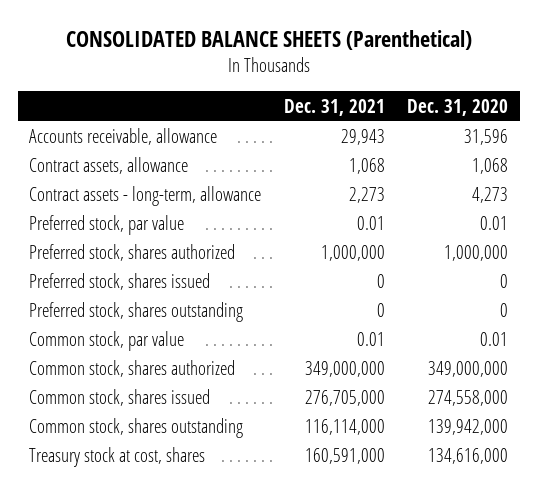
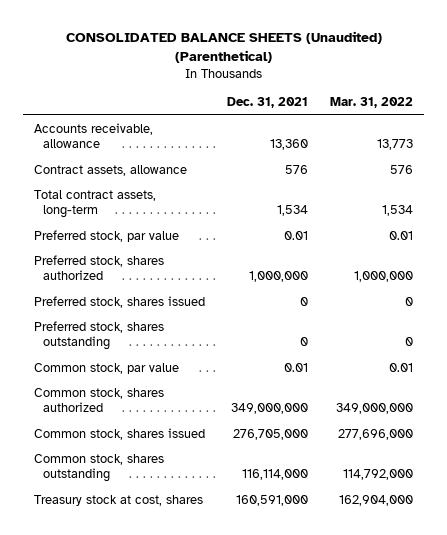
[65,30,472,51] CONSOLIDATED BALANCE SHEETS (Parenthetical) -> [65,30,382,63] CONSOLIDATED BALANCE SHEETS (Unaudited) (Parenthetical)
[407,98,509,116] Dec. 31, 2020 -> none
none -> [330,97,414,109] Mar. 31, 2022
[340,129,385,146] 29,943 -> [270,139,309,151] 13,360
[348,158,385,175] 1,068 -> [285,164,309,174] 576
[29,186,262,207] Contract assets - long-term, allowance -> [33,189,156,219] Total contract assets, long-term
[348,187,385,204] 2,273 -> [277,205,309,217] 1,534

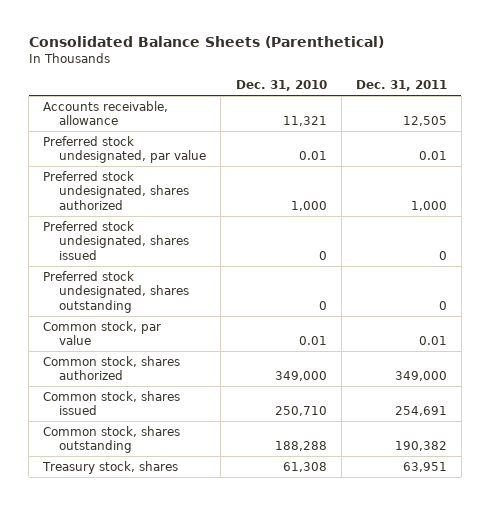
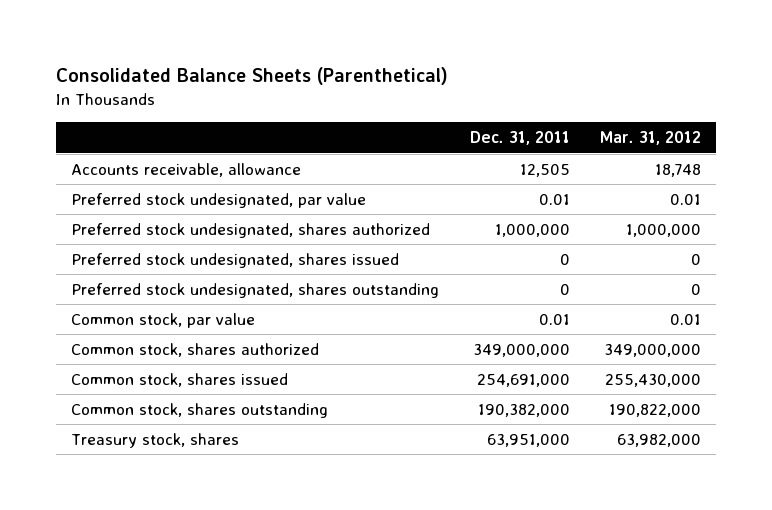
[235,80,327,92] Dec. 31, 2010 -> none
none -> [599,131,701,146] Mar. 31, 2012
[410,201,447,212] 1,000 -> [494,223,570,237] 1,000,000
[394,371,447,382] 349,000 -> [472,343,570,357] 349,000,000
[394,406,447,417] 254,691 -> [476,373,570,387] 254,691,000
[394,441,447,452] 190,382 -> [477,403,570,417] 190,382,000
[402,461,447,472] 63,951 -> [486,433,570,447] 63,951,000

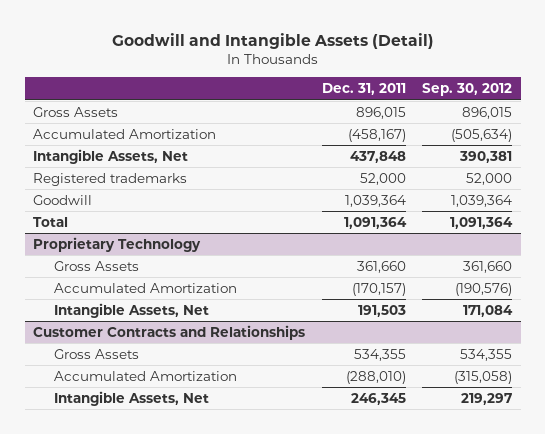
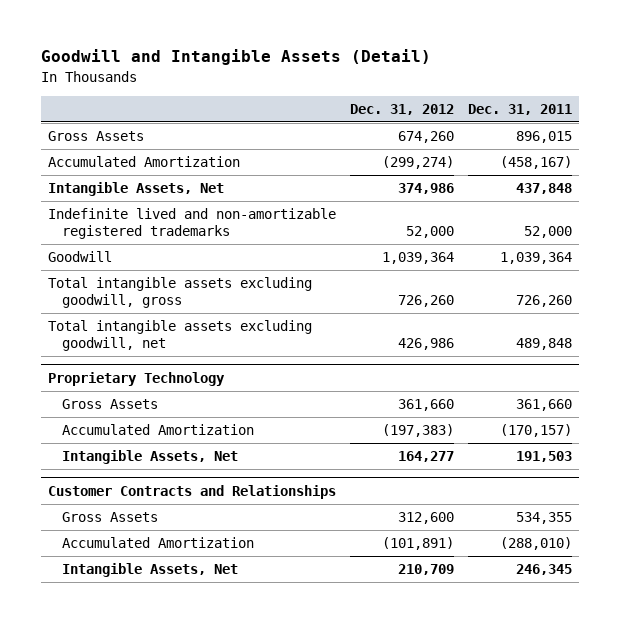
[422,83,513,97] Sep. 30, 2012 -> none
none -> [349,103,454,115] Dec. 31, 2012
[32,172,187,186] Registered trademarks -> [47,208,336,239] Indefinite lived and non-amortizable registered trademarks
[32,216,68,227] Total -> none
none -> [47,277,312,308] Total intangible assets excluding goodwill, gross
none -> [47,320,312,351] Total intangible assets excluding goodwill, net

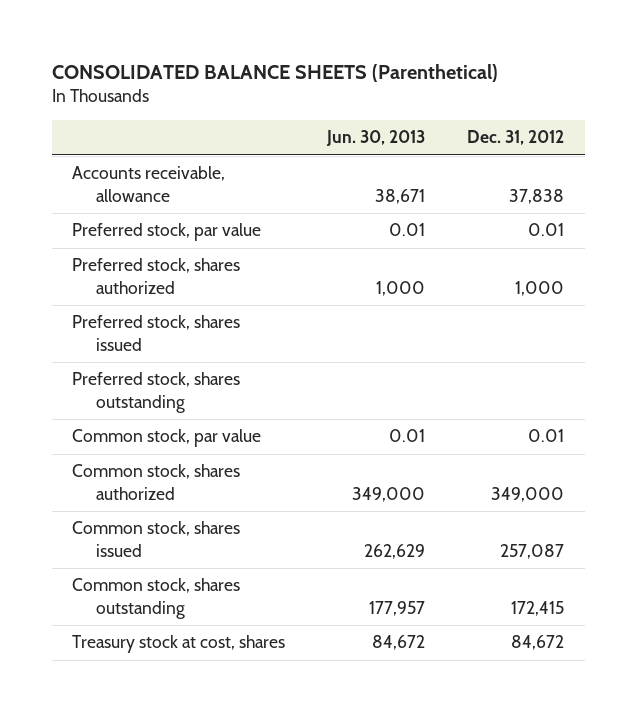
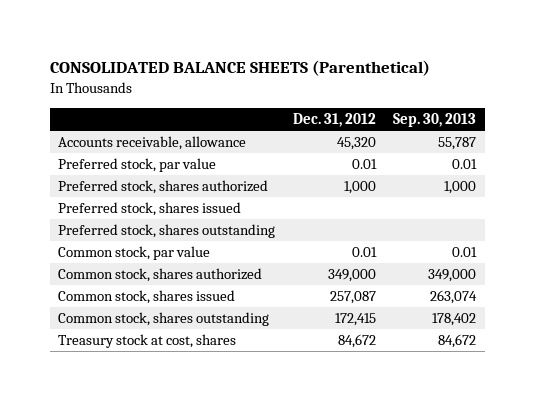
[326,130,426,147] Jun. 30, 2013 -> none
none -> [393,113,477,128] Sep. 30, 2013
[508,188,564,204] 37,838 -> [336,137,376,151] 45,320

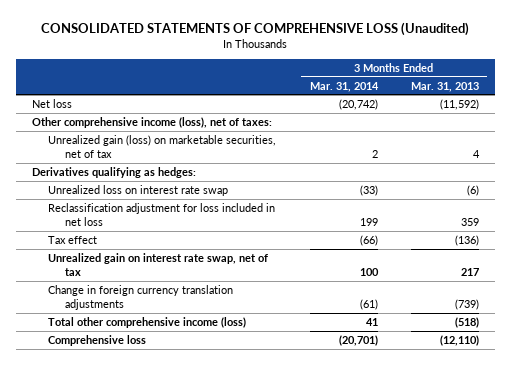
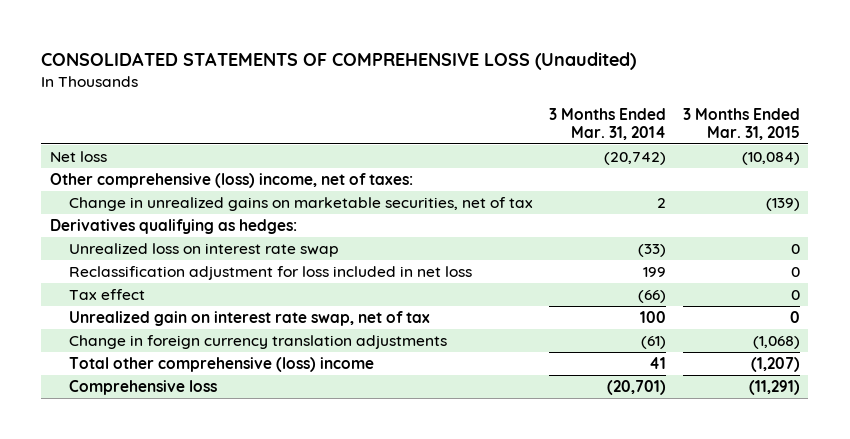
[410,81,479,92] Mar. 31, 2013 -> none
none -> [683,107,801,140] 3 Months Ended Mar. 31, 2015
[32,116,273,128] Other comprehensive income (loss), net of taxes: -> [49,172,413,188] Other comprehensive (loss) income, net of taxes:
[48,134,277,159] Unrealized gain (loss) on marketable securities, net of tax -> [68,196,533,211] Change in unrealized gains on marketable securities, net of tax
[48,316,247,328] Total other comprehensive income (loss) -> [68,356,374,372] Total other comprehensive (loss) income

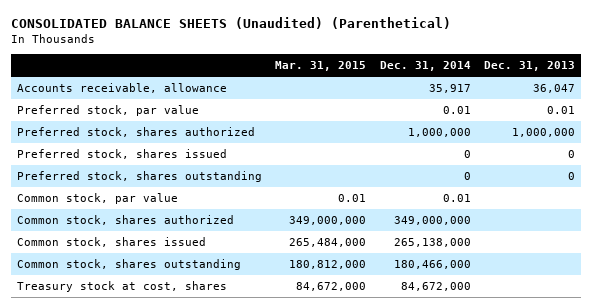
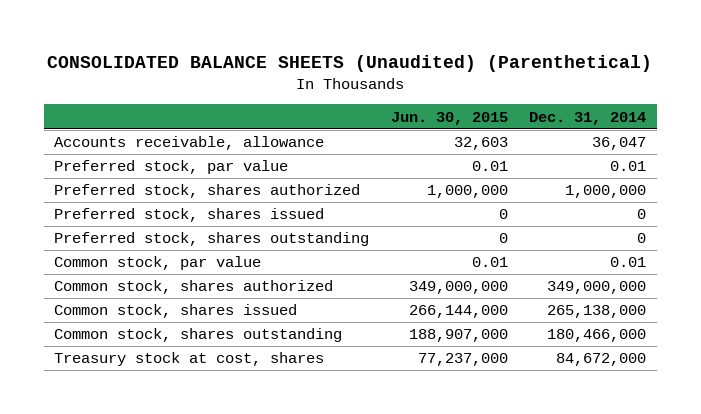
[275,61,367,72] Mar. 31, 2015 -> none
[483,61,575,72] Dec. 31, 2013 -> none
none -> [390,111,508,125] Jun. 30, 2015
[428,84,471,94] 35,917 -> [592,137,647,151] 36,047

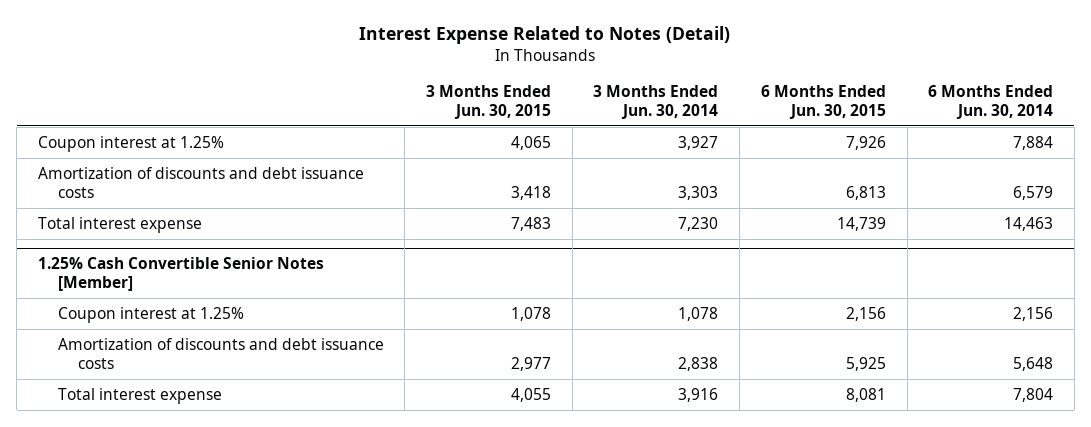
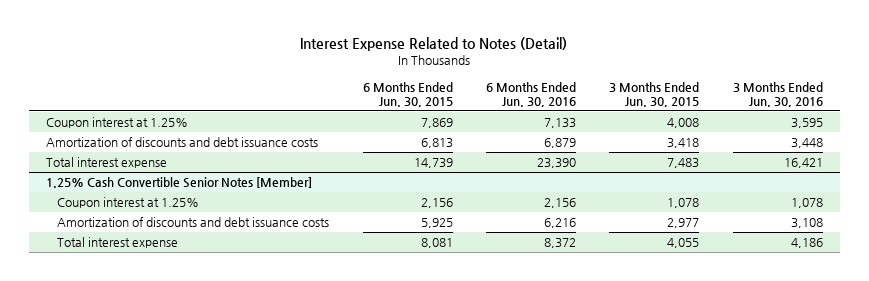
[593,85,719,119] 3 Months Ended Jun. 30, 2014 -> none
[928,85,1054,119] 6 Months Ended Jun. 30, 2014 -> none
none -> [486,81,577,108] 6 Months Ended Jun. 30, 2016
none -> [732,81,823,108] 3 Months Ended Jun. 30, 2016
[511,135,552,150] 4,065 -> [667,118,700,129] 4,008
[845,135,886,150] 7,926 -> [420,118,453,129] 7,869

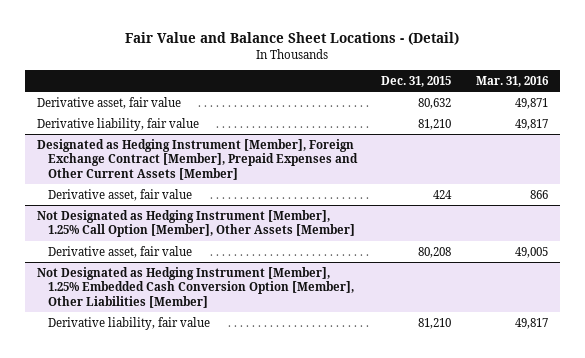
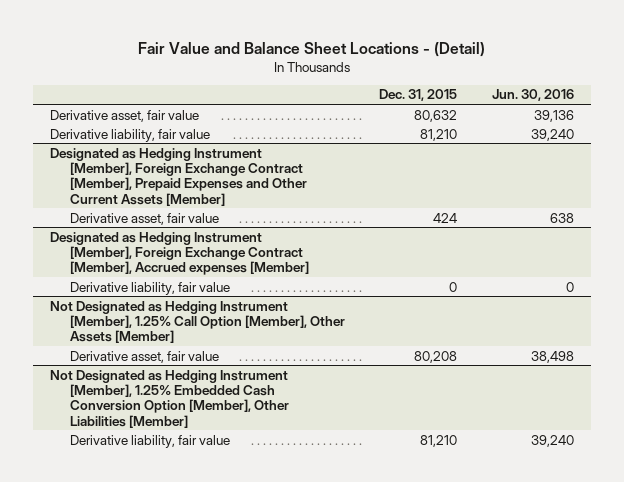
[475,75,549,87] Mar. 31, 2016 -> none
none -> [491,89,574,102] Jun. 30, 2016
none -> [50,231,309,276] Designated as Hedging Instrument [Member], Foreign Exchange Contract [Member], Accrued expenses [Member]
none -> [69,281,230,295] Derivative liability, fair value

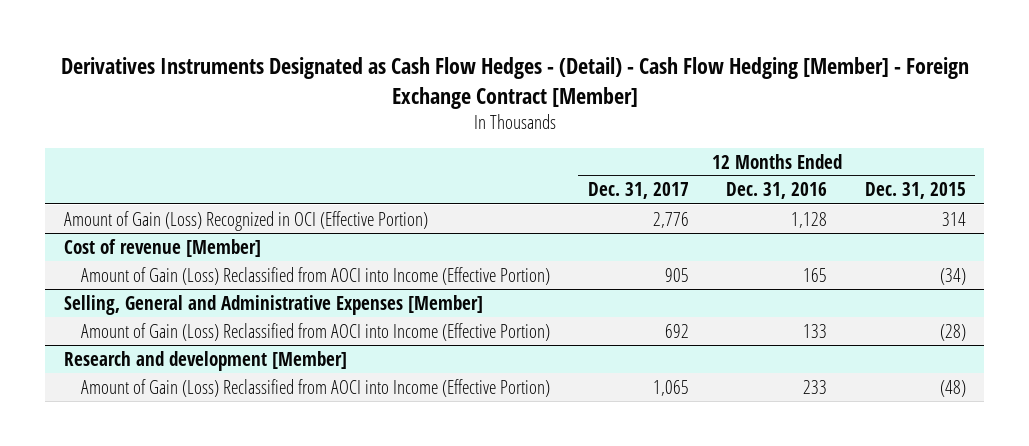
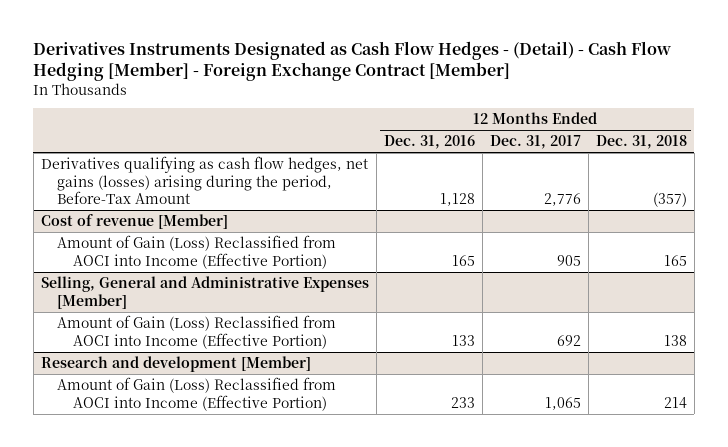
[864,182,966,200] Dec. 31, 2015 -> none
none -> [595,135,687,150] Dec. 31, 2018
[63,210,428,231] Amount of Gain (Loss) Recognized in OCI (Effective Portion) -> [40,156,368,205] Derivatives qualifying as cash flow hedges, net gains (losses) arising during the period, Before-Tax Amount

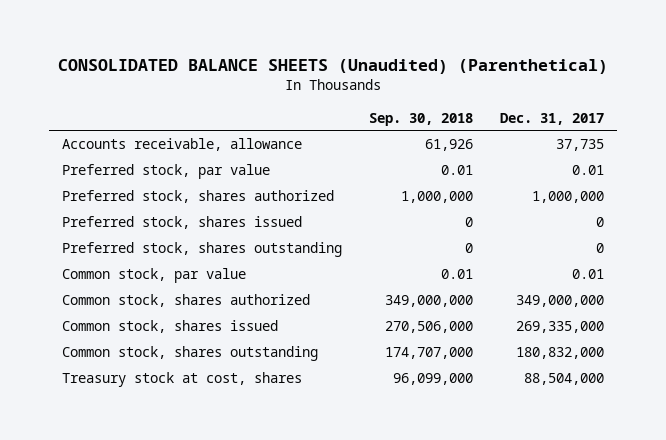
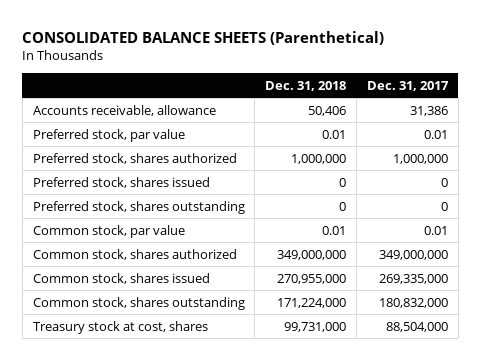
[57,59,608,75] CONSOLIDATED BALANCE SHEETS (Unaudited) (Parenthetical) -> [22,30,385,45] CONSOLIDATED BALANCE SHEETS (Parenthetical)
[368,112,473,126] Sep. 30, 2018 -> none
none -> [265,80,347,91] Dec. 31, 2018
[555,138,604,151] 37,735 -> [409,105,448,116] 31,386

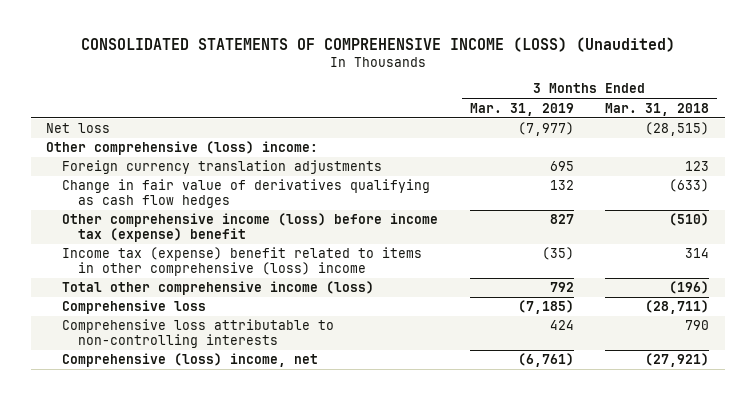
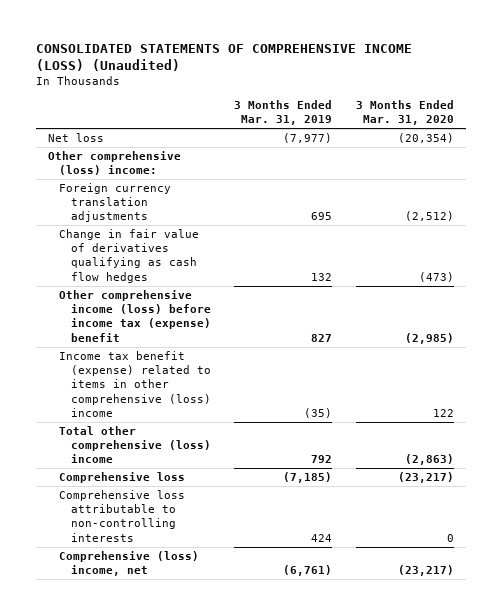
[605,102,710,116] Mar. 31, 2018 -> none
none -> [355,99,454,126] 3 Months Ended Mar. 31, 2020
[62,247,423,276] Income tax (expense) benefit related to items in other comprehensive (loss) income -> [59,350,211,417] Income tax benefit (expense) related to items in other comprehensive (loss) income
[62,281,375,296] Total other comprehensive income (loss) -> [59,425,211,464] Total other comprehensive (loss) income

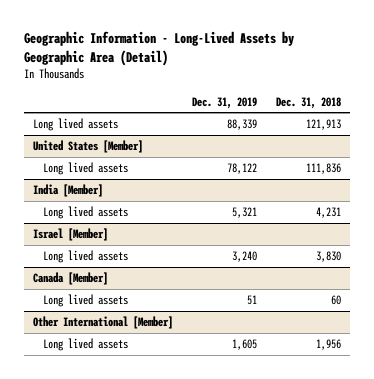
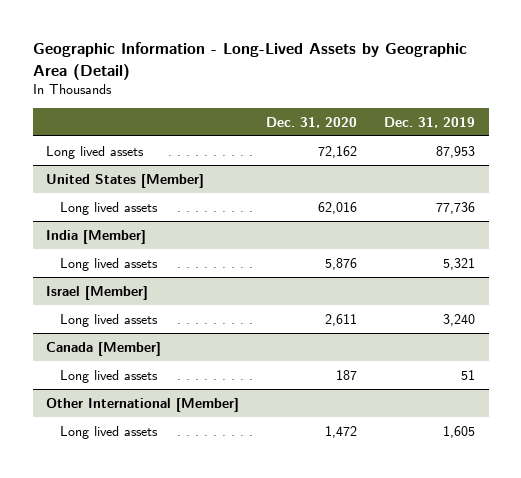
[275,96,341,109] Dec. 31, 2018 -> none
none -> [266,116,358,128] Dec. 31, 2020
[227,119,258,131] 88,339 -> [436,145,476,158] 87,953
[227,163,258,175] 78,122 -> [436,201,476,214] 77,736

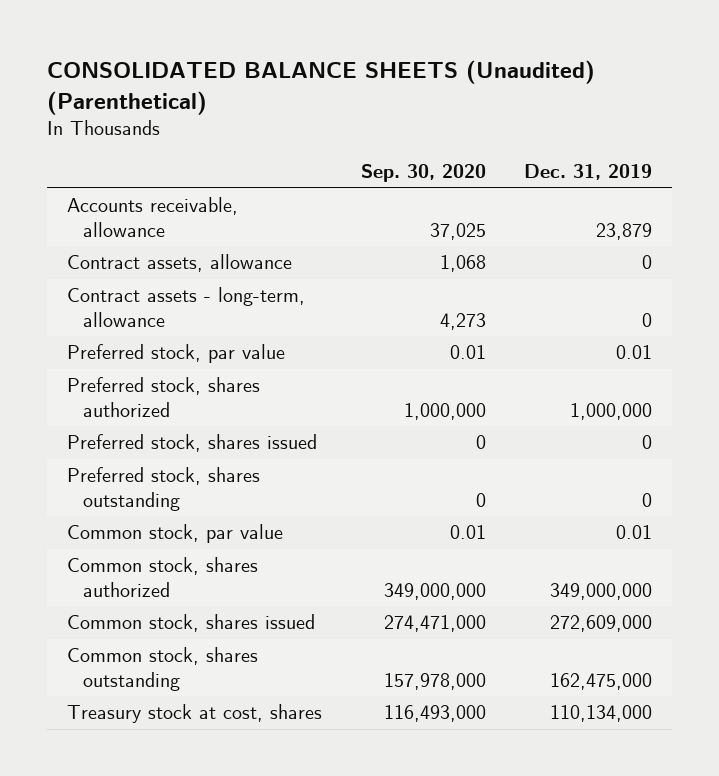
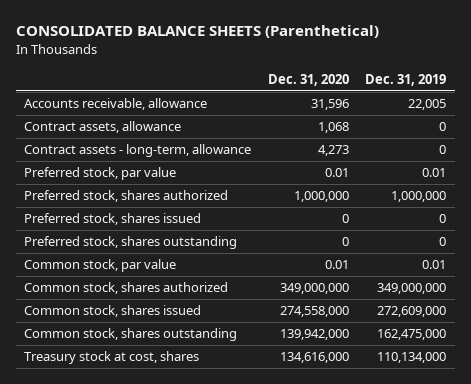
[47,59,596,115] CONSOLIDATED BALANCE SHEETS (Unaudited) (Parenthetical) -> [15,25,379,39] CONSOLIDATED BALANCE SHEETS (Parenthetical)
[360,164,486,183] Sep. 30, 2020 -> none
none -> [267,73,349,86] Dec. 31, 2020
[596,222,653,240] 23,879 -> [408,99,447,111] 22,005

